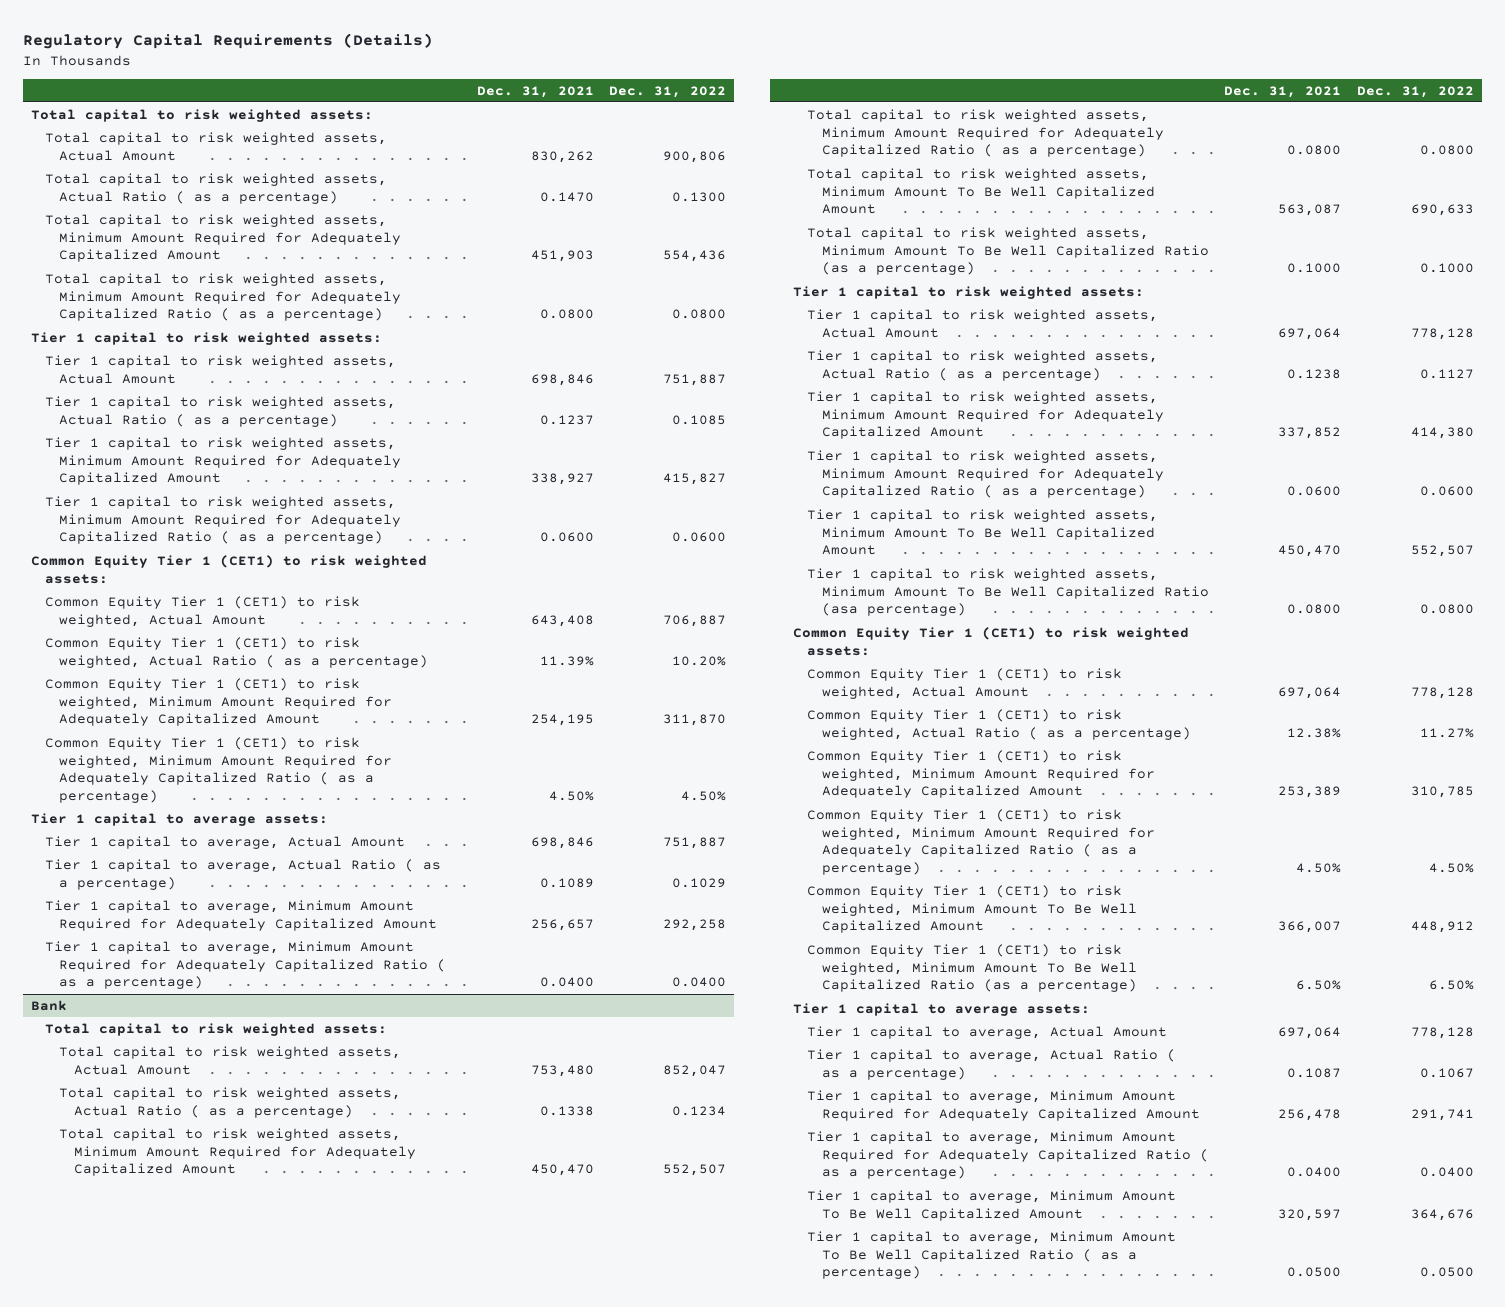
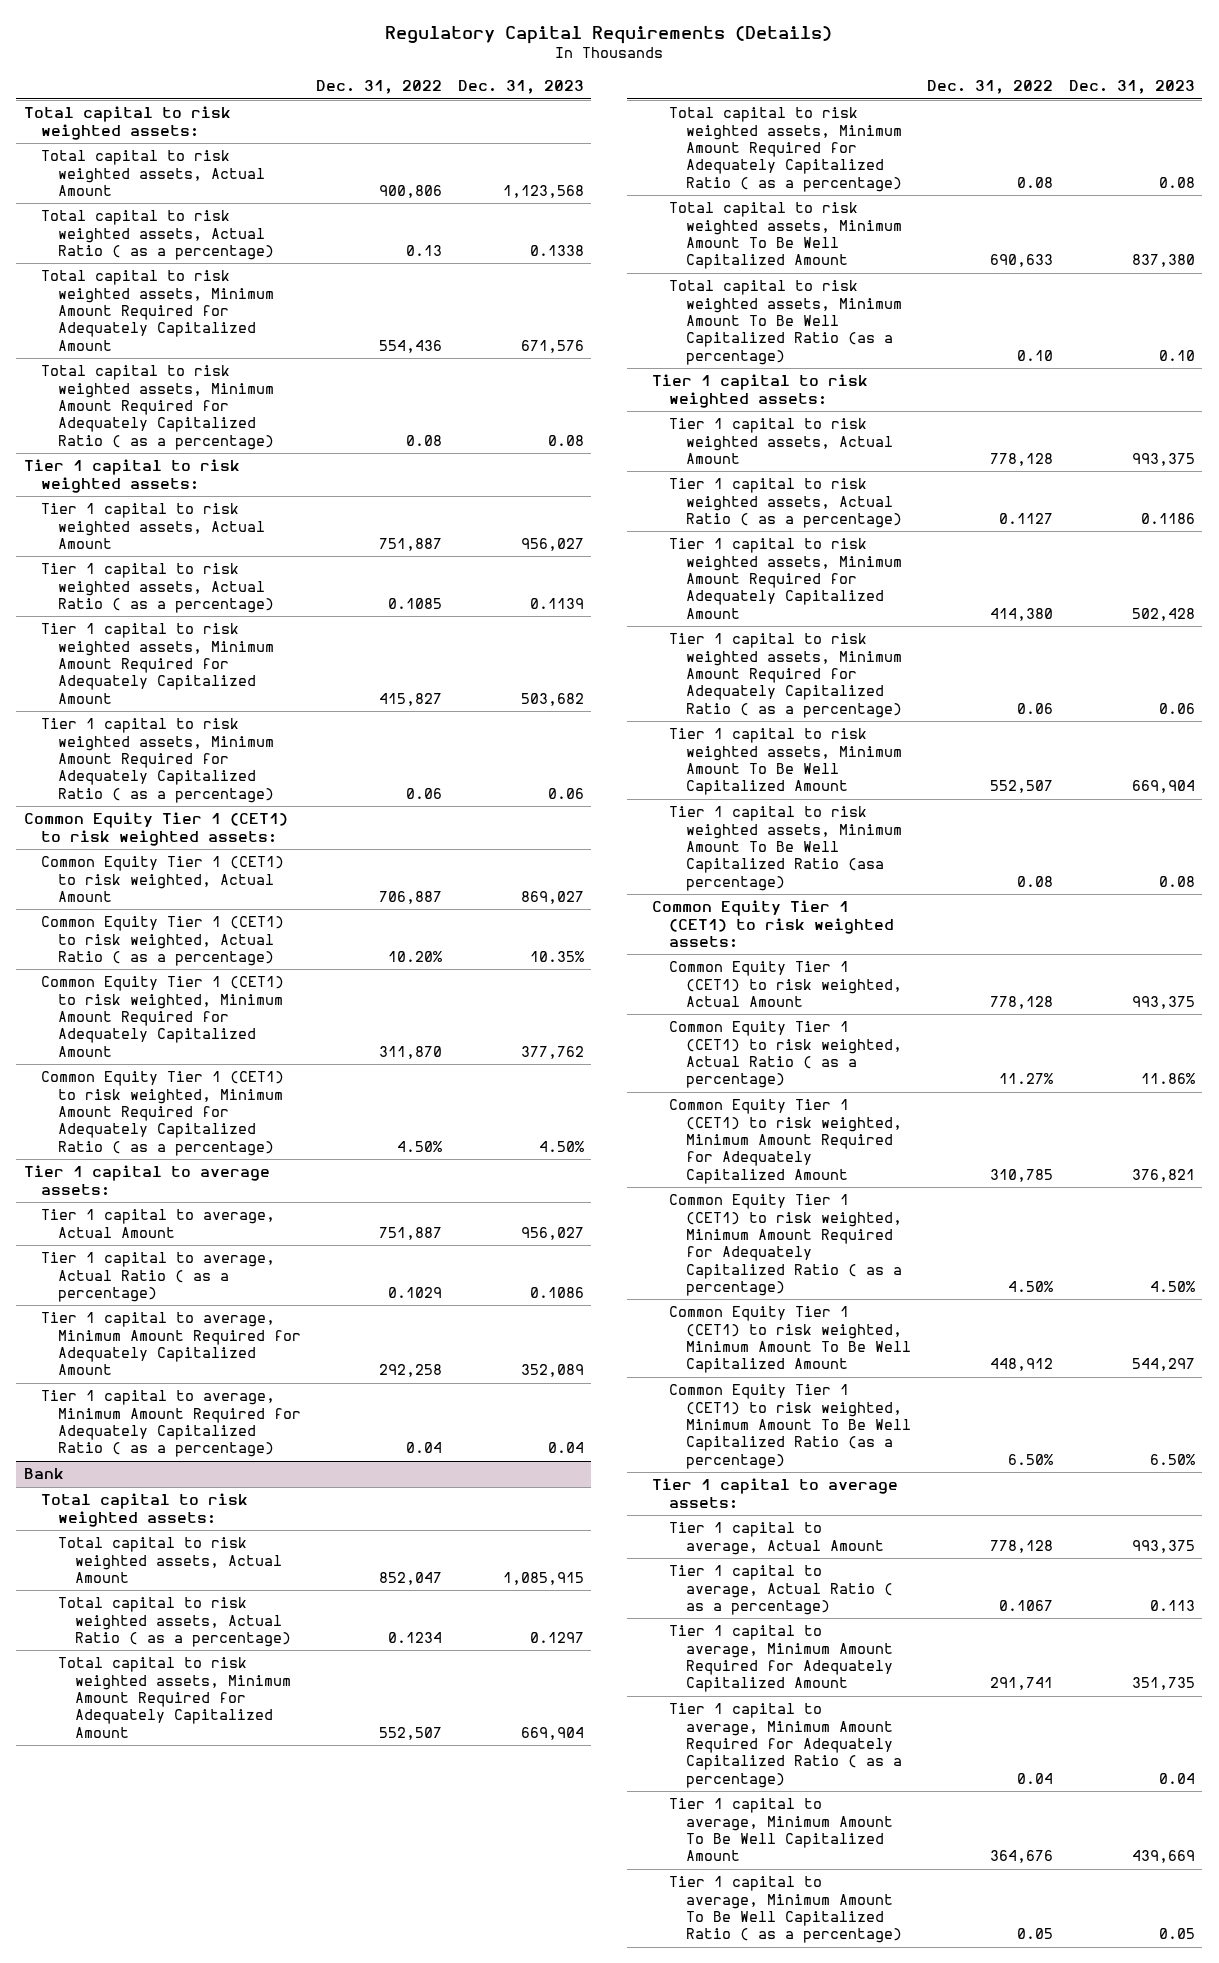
[476,85,594,98] Dec. 31, 2021 -> none
none -> [457,80,584,95] Dec. 31, 2023
[672,191,727,202] 0.1300 -> [406,244,443,256] 0.13
[672,309,727,320] 0.0800 -> [406,434,443,446] 0.08
[672,532,727,543] 0.0600 -> [406,787,443,799] 0.06
[672,977,727,988] 0.0400 -> [406,1442,443,1454] 0.04
[1420,145,1475,156] 0.0800 -> [1017,176,1054,188] 0.08
[1420,263,1475,274] 0.1000 -> [1017,349,1054,361] 0.10
[1420,486,1475,497] 0.0600 -> [1017,702,1054,714] 0.06
[1420,604,1475,615] 0.0800 -> [1017,875,1054,887] 0.08
[1420,1167,1475,1178] 0.0400 -> [1017,1772,1054,1784] 0.04
[1420,1267,1475,1278] 0.0500 -> [1017,1928,1054,1940] 0.05

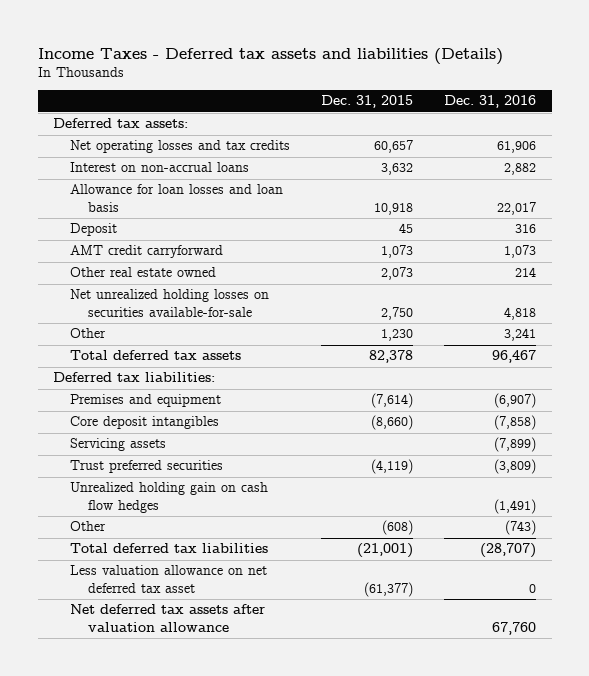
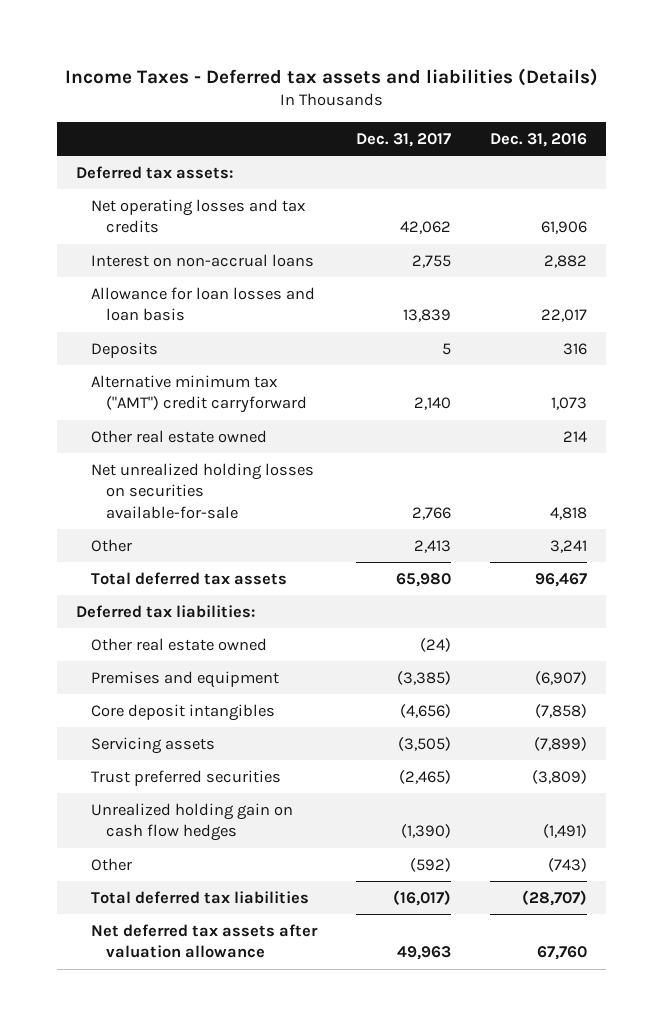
[321,95,414,109] Dec. 31, 2015 -> none
none -> [355,132,451,147] Dec. 31, 2017
[70,223,118,237] Deposit -> [90,341,158,358] Deposits
[70,245,224,259] AMT credit carryforward -> [90,374,307,414] Alternative minimum tax ("AMT") credit carryforward
none -> [90,637,267,651] Other real estate owned
[70,565,268,593] Less valuation allowance on net deferred tax asset -> none

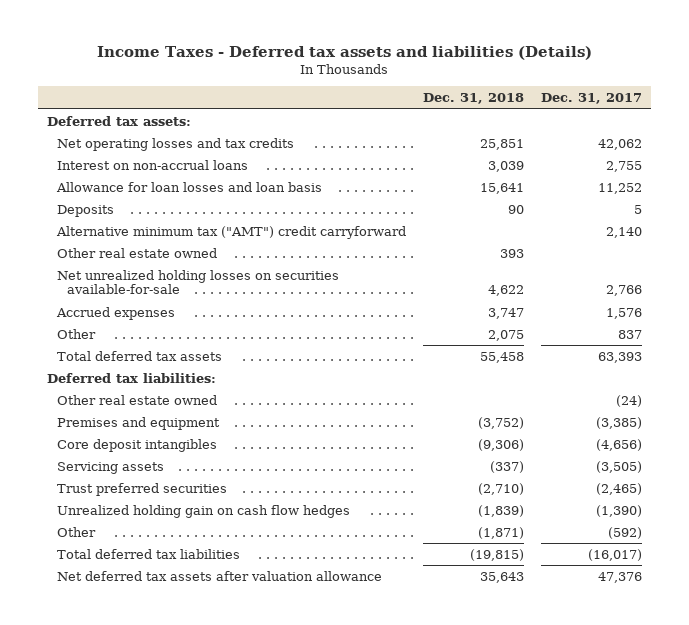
[489,132,587,147] Dec. 31, 2016 -> none
none -> [422,93,524,105] Dec. 31, 2018
[402,309,451,323] 13,839 -> [598,182,643,194] 11,252
none -> [55,306,175,320] Accrued expenses
[413,539,451,553] 2,413 -> [618,329,643,339] 837
[395,572,451,587] 65,980 -> [598,351,643,363] 63,393
[396,946,451,961] 49,963 -> [598,571,643,583] 47,376

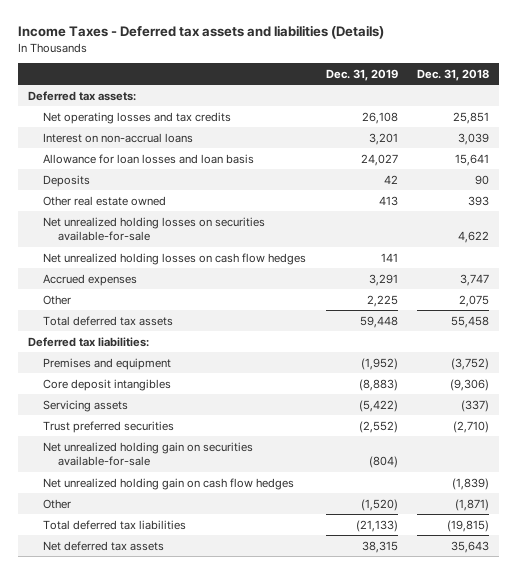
[541,93,643,105] Dec. 31, 2017 -> none
none -> [325,68,398,81] Dec. 31, 2019
[55,225,406,239] Alternative minimum tax ("AMT") credit carryforward -> none
none -> [43,252,307,265] Net unrealized holding losses on cash flow hedges
[56,394,217,405] Other real estate owned -> none
none -> [43,441,254,467] Net unrealized holding gain on securities available-for-sale
[56,504,350,518] Unrealized holding gain on cash flow hedges -> [43,477,295,490] Net unrealized holding gain on cash flow hedges
[56,570,382,581] Net deferred tax assets after valuation allowance -> [43,540,165,551] Net deferred tax assets

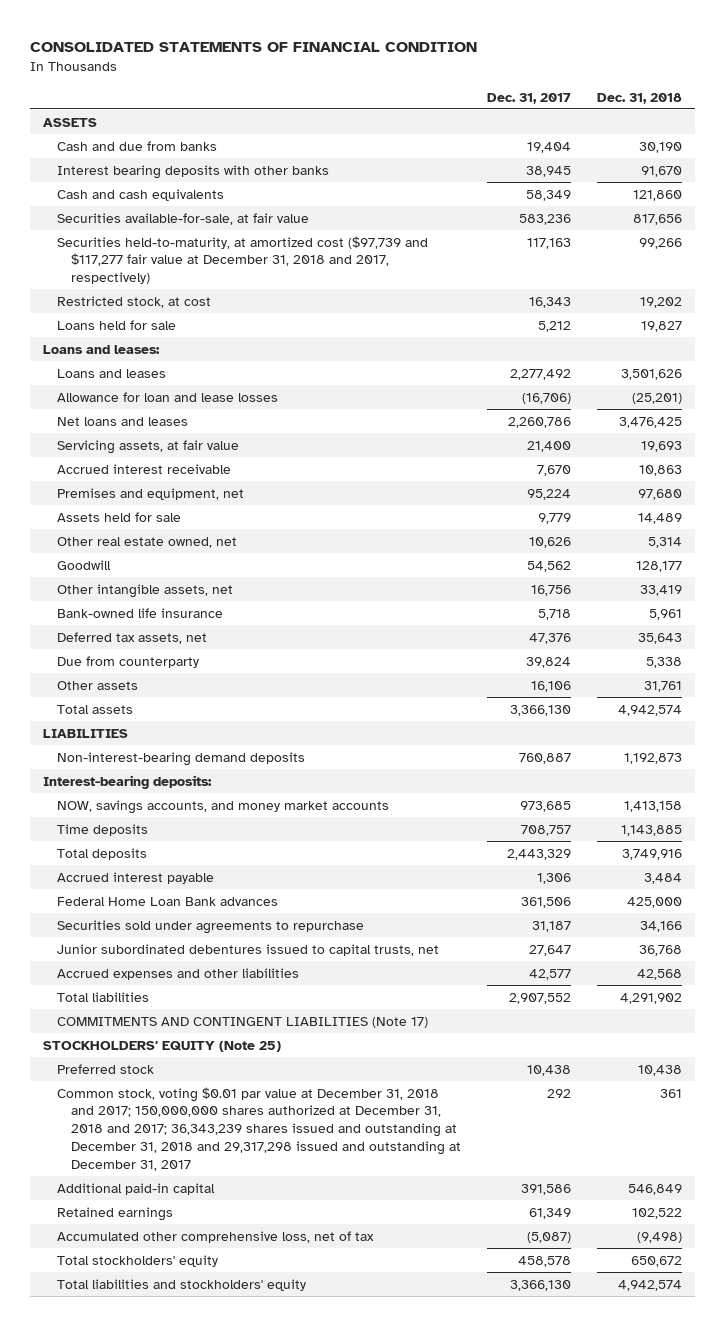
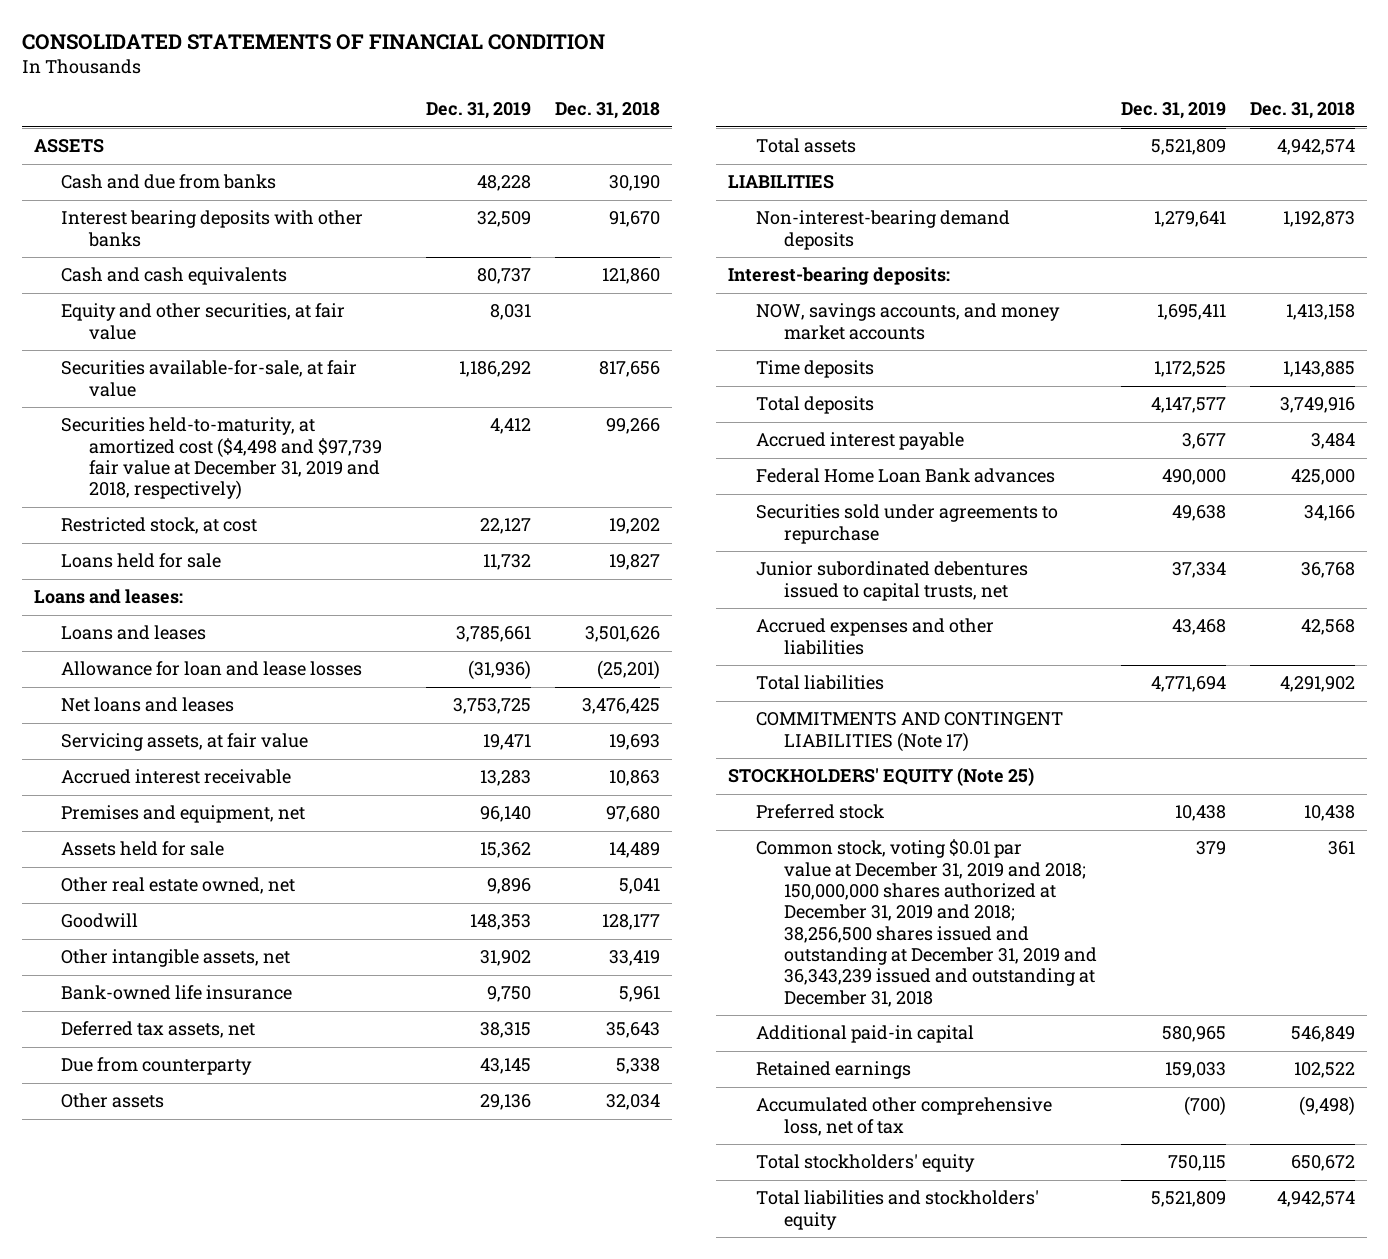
[486,92,571,104] Dec. 31, 2017 -> none
none -> [425,102,531,120] Dec. 31, 2019
none -> [61,303,346,340] Equity and other securities, at fair value
[57,235,429,285] Securities held-to-maturity, at amortized cost ($97,739 and $117,277 fair value at December 31, 2018 and 2017, respectively) -> [61,417,382,501] Securities held-to-maturity, at amortized cost ($4,498 and $97,739 fair value at December 31, 2019 and 2018, respectively)
[647,536,682,548] 5,314 -> [618,878,660,895] 5,041
[643,680,682,692] 31,761 -> [605,1094,660,1111] 32,034
[57,1086,461,1171] Common stock, voting $0.01 par value at December 31, 2018 and 2017; 150,000,000 shares authorized at December 31, 2018 and 2017; 36,343,239 shares issued and outstanding at December 31, 2018 and 29,317,298 issued and outstanding at December 31, 2017 -> [756,839,1097,1007] Common stock, voting $0.01 par value at December 31, 2019 and 2018; 150,000,000 shares authorized at December 31, 2019 and 2018; 38,256,500 shares issued and outstanding at December 31, 2019 and 36,343,239 issued and outstanding at December 31, 2018

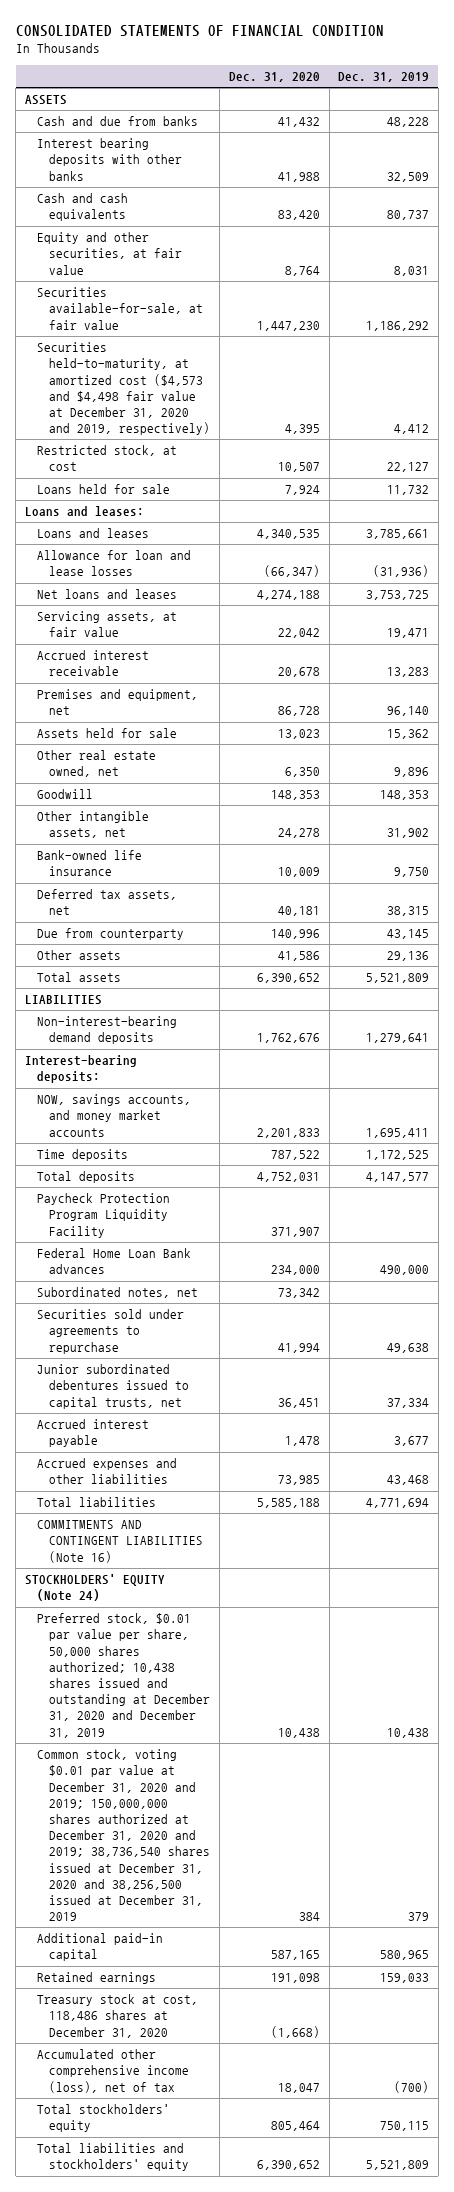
[554,102,660,120] Dec. 31, 2018 -> none
none -> [228,71,320,82] Dec. 31, 2020
[61,417,382,501] Securities held-to-maturity, at amortized cost ($4,498 and $97,739 fair value at December 31, 2019 and 2018, respectively) -> [37,342,211,436] Securities held-to-maturity, at amortized cost ($4,573 and $4,498 fair value at December 31, 2020 and 2019, respectively)
none -> [37,1193,171,1238] Paycheck Protection Program Liquidity Facility
none -> [37,1287,199,1299] Subordinated notes, net
[756,432,965,451] Accrued interest payable -> [37,1419,150,1448] Accrued interest payable
[756,712,1064,752] COMMITMENTS AND CONTINGENT LIABILITIES (Note 17) -> [37,1520,204,1563] COMMITMENTS AND CONTINGENT LIABILITIES (Note 16)
[728,767,1035,787] STOCKHOLDERS' EQUITY (Note 25) -> [24,1574,165,1602] STOCKHOLDERS' EQUITY (Note 24)
[756,804,885,820] Preferred stock -> [37,1613,211,1738] Preferred stock, $0.01 par value per share, 50,000 shares authorized; 10,438 shares issued and outstanding at December 31, 2020 and December 31, 2019
[756,839,1097,1007] Common stock, voting $0.01 par value at December 31, 2019 and 2018; 150,000,000 shares authorized at December 31, 2019 and 2018; 38,256,500 shares issued and outstanding at December 31, 2019 and 36,343,239 issued and outstanding at December 31, 2018 -> [37,1749,211,1922] Common stock, voting $0.01 par value at December 31, 2020 and 2019; 150,000,000 shares authorized at December 31, 2020 and 2019; 38,736,540 shares issued at December 31, 2020 and 38,256,500 issued at December 31, 2019
none -> [37,1994,199,2038] Treasury stock at cost, 118,486 shares at December 31, 2020
[756,1097,1053,1136] Accumulated other comprehensive loss, net of tax -> [37,2049,190,2093] Accumulated other comprehensive income (loss), net of tax

